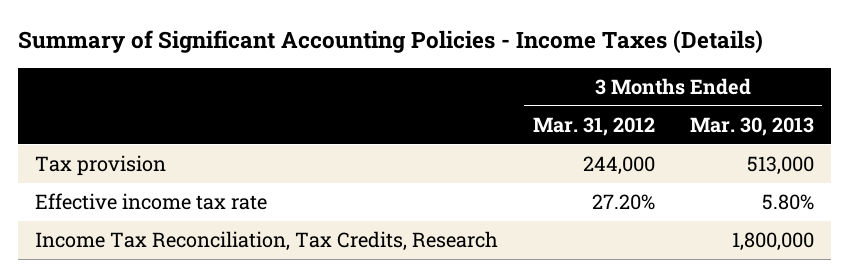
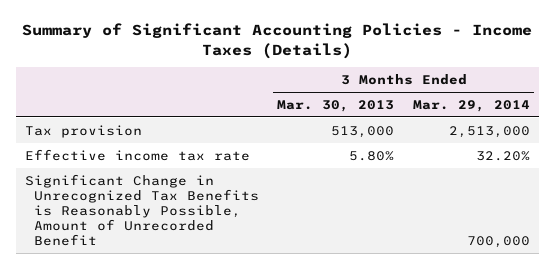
[532,116,655,136] Mar. 31, 2012 -> none
none -> [412,99,530,112] Mar. 29, 2014
[34,231,498,252] Income Tax Reconciliation, Tax Credits, Research -> none
none -> [24,173,260,247] Significant Change in Unrecognized Tax Benefits is Reasonably Possible, Amount of Unrecorded Benefit

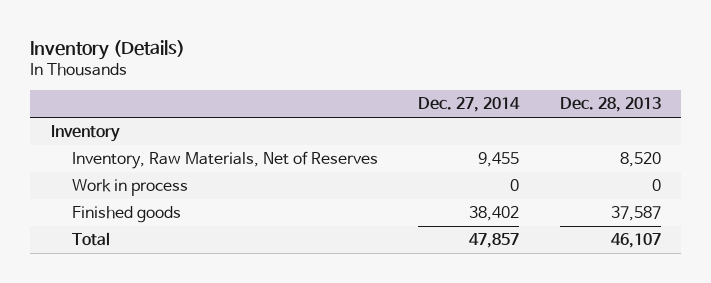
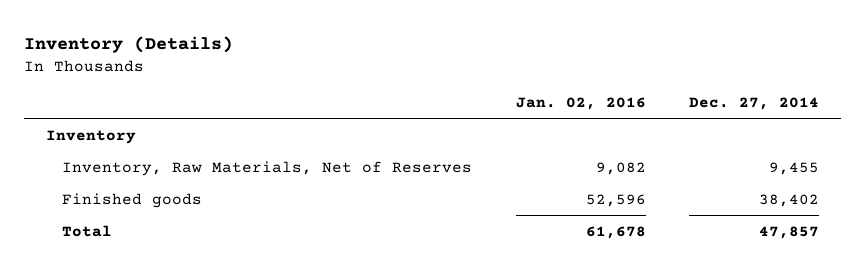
[559,97,661,113] Dec. 28, 2013 -> none
none -> [515,97,646,111] Jan. 02, 2016
[71,179,188,197] Work in process -> none

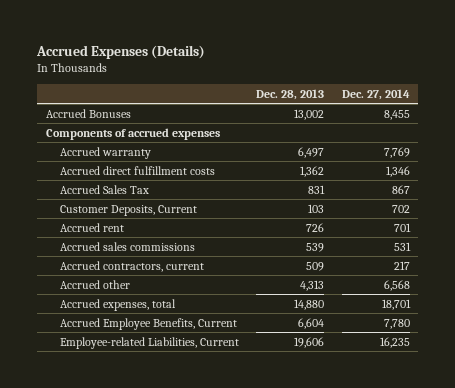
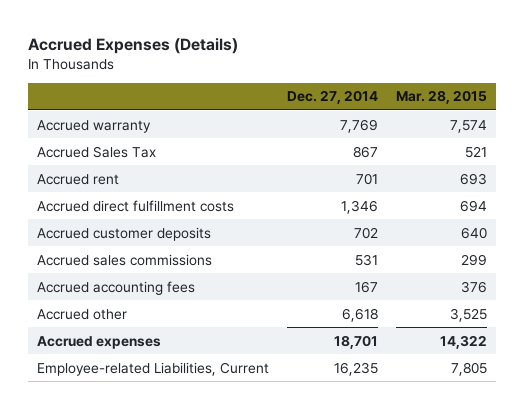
[256,88,325,100] Dec. 28, 2013 -> none
none -> [395,90,487,105] Mar. 28, 2015
[45,108,131,118] Accrued Bonuses -> none
[45,127,220,140] Components of accrued expenses -> none
[60,204,198,216] Customer Deposits, Current -> none
[60,165,216,175] Accrued direct fulfillment costs -> [37,199,235,212] Accrued direct fulfillment costs
none -> [37,226,212,241] Accrued customer deposits
[60,260,205,272] Accrued contractors, current -> none
[60,317,238,330] Accrued Employee Benefits, Current -> none
none -> [37,280,196,295] Accrued accounting fees
[383,279,410,291] 6,568 -> [342,307,379,322] 6,618
[60,298,177,311] Accrued expenses, total -> [37,335,162,349] Accrued expenses

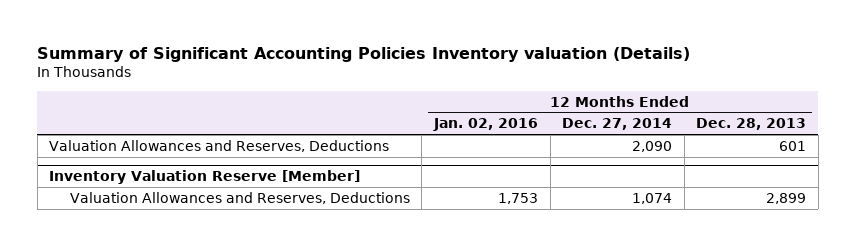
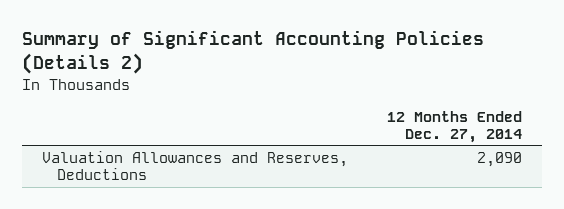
[37,46,691,62] Summary of Significant Accounting Policies Inventory valuation (Details) -> [21,30,484,75] Summary of Significant Accounting Policies (Details 2)
[433,118,539,132] Jan. 02, 2016 -> none
[696,118,807,131] Dec. 28, 2013 -> none
[49,170,361,185] Inventory Valuation Reserve [Member] -> none
[69,191,410,204] Valuation Allowances and Reserves, Deductions -> none

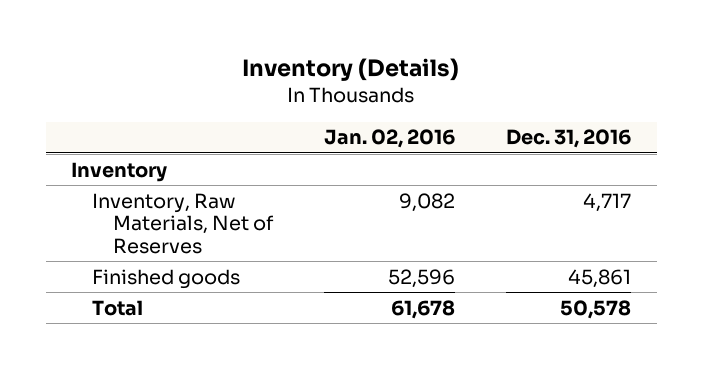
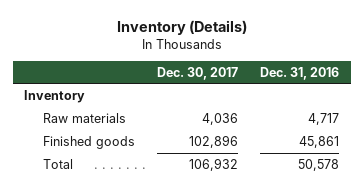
[324,129,456,149] Jan. 02, 2016 -> none
none -> [157,66,239,80] Dec. 30, 2017
[92,192,274,254] Inventory, Raw Materials, Net of Reserves -> [43,112,127,123] Raw materials

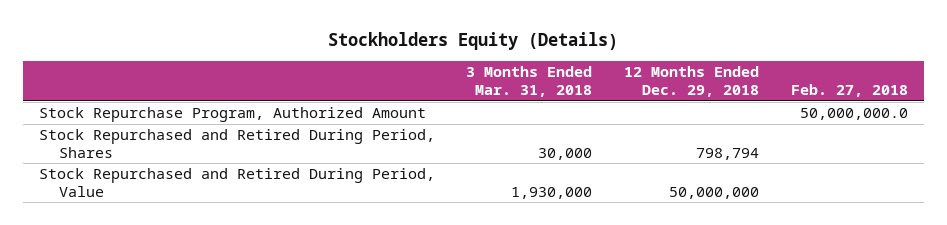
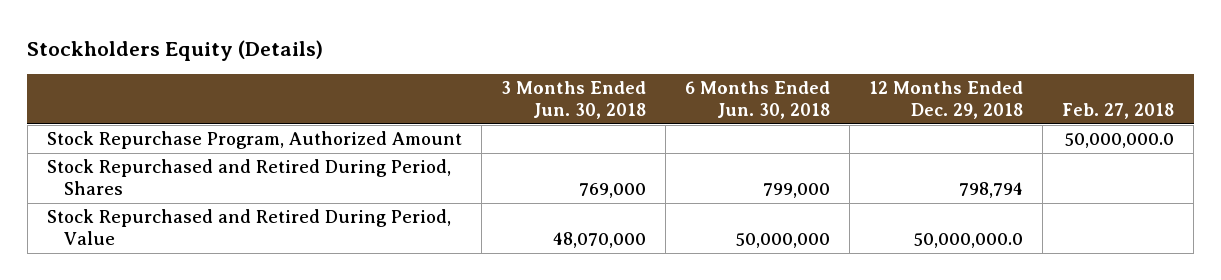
[466,66,593,98] 3 Months Ended Mar. 31, 2018 -> none
none -> [500,81,646,119] 3 Months Ended Jun. 30, 2018
none -> [685,81,831,119] 6 Months Ended Jun. 30, 2018
[669,186,760,199] 50,000,000 -> [913,233,1024,249] 50,000,000.0

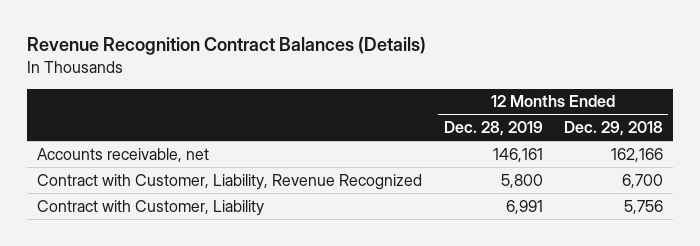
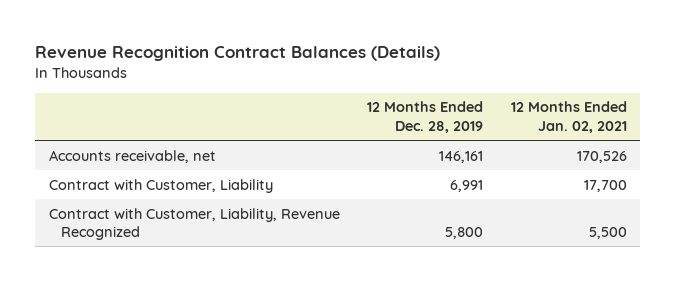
[563,121,663,137] Dec. 29, 2018 -> none
none -> [510,101,627,133] 12 Months Ended Jan. 02, 2021
[37,173,423,190] Contract with Customer, Liability, Revenue Recognized -> [48,207,340,241] Contract with Customer, Liability, Revenue Recognized

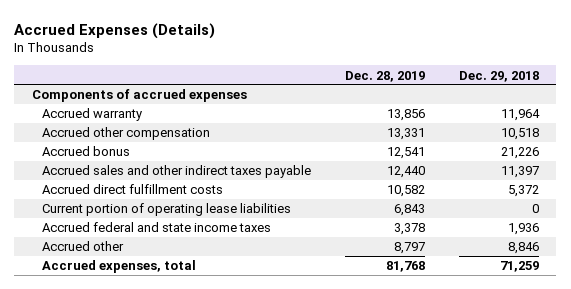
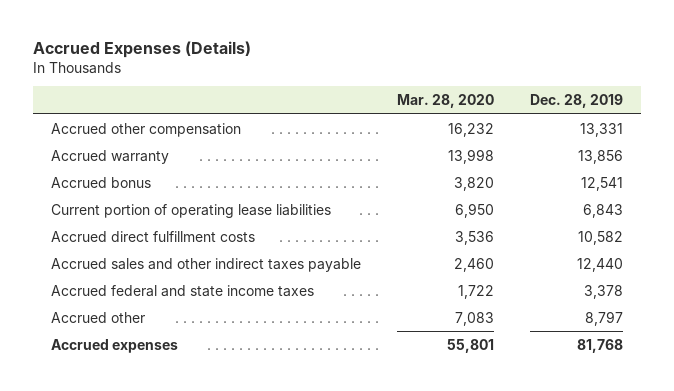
[459,70,540,82] Dec. 29, 2018 -> none
none -> [396,94,494,109] Mar. 28, 2020
[31,89,247,103] Components of accrued expenses -> none
[41,108,142,122] Accrued warranty -> [50,149,169,164] Accrued warranty
[41,184,223,195] Accrued direct fulfillment costs -> [50,230,255,242] Accrued direct fulfillment costs
[41,165,311,179] Accrued sales and other indirect taxes payable -> [50,257,361,272] Accrued sales and other indirect taxes payable
[41,260,196,274] Accrued expenses, total -> [50,338,178,353] Accrued expenses

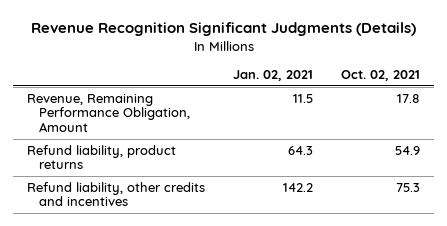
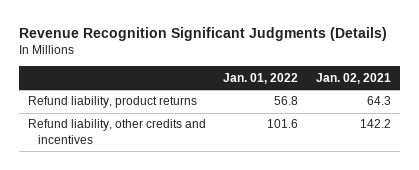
[340,70,420,82] Oct. 02, 2021 -> none
none -> [223,72,299,84] Jan. 01, 2022
[27,93,190,133] Revenue, Remaining Performance Obligation, Amount -> none

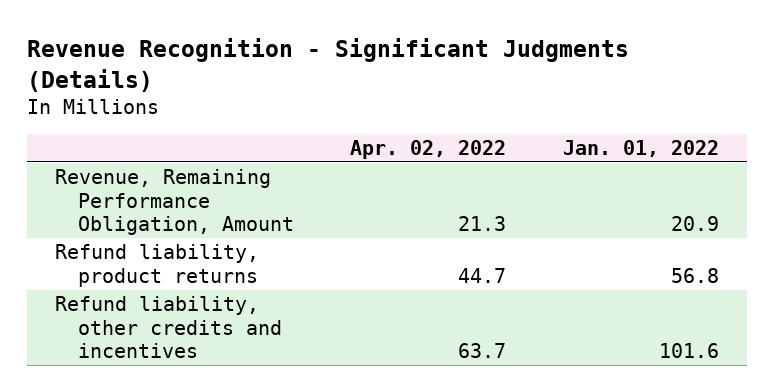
[19,26,388,41] Revenue Recognition Significant Judgments (Details) -> [26,38,629,92] Revenue Recognition - Significant Judgments (Details)
[315,72,391,84] Jan. 02, 2021 -> none
none -> [350,139,507,159] Apr. 02, 2022
none -> [54,169,294,236] Revenue, Remaining Performance Obligation, Amount

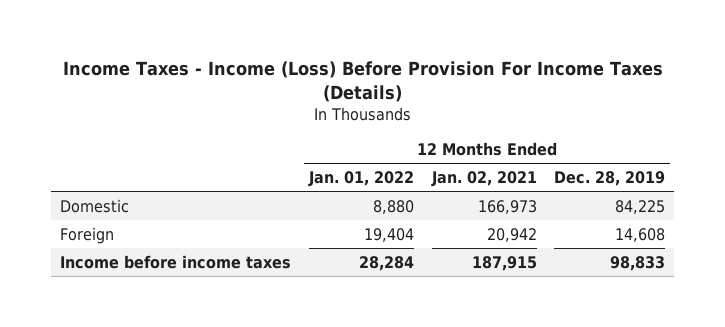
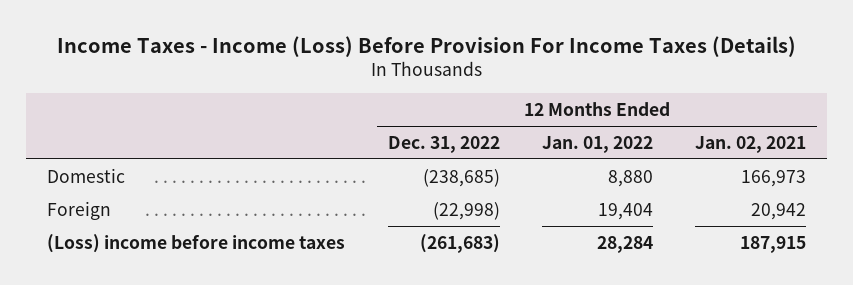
[554,170,666,186] Dec. 28, 2019 -> none
none -> [387,135,500,153] Dec. 31, 2022
[59,254,291,269] Income before income taxes -> [47,233,346,253] (Loss) income before income taxes

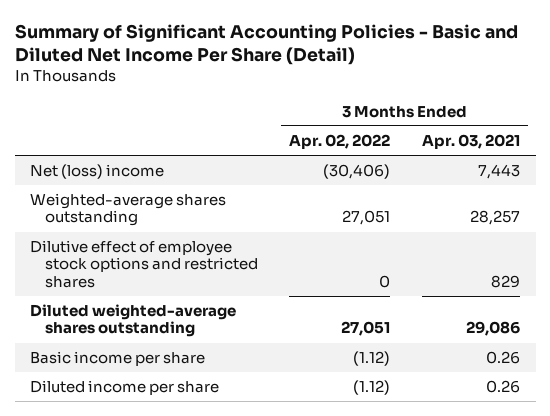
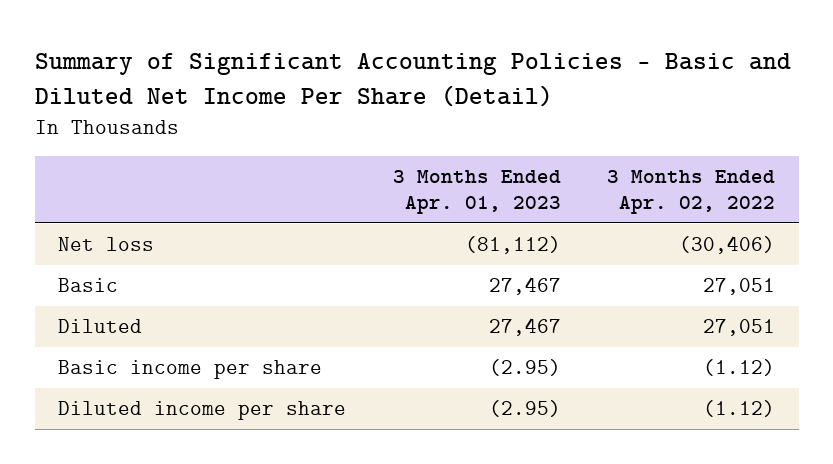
[422,133,521,149] Apr. 03, 2021 -> none
none -> [392,170,561,215] 3 Months Ended Apr. 01, 2023
[30,240,258,288] Dilutive effect of employee stock options and restricted shares -> none
[30,164,165,180] Net (loss) income -> [58,237,155,252] Net loss
[30,193,227,227] Weighted-average shares outstanding -> [58,278,119,293] Basic
[30,304,237,338] Diluted weighted-average shares outstanding -> [58,319,143,334] Diluted

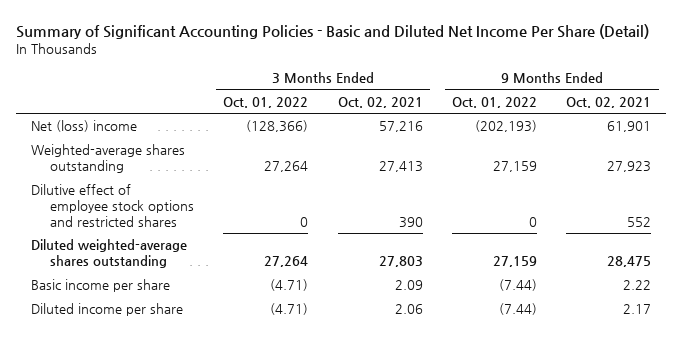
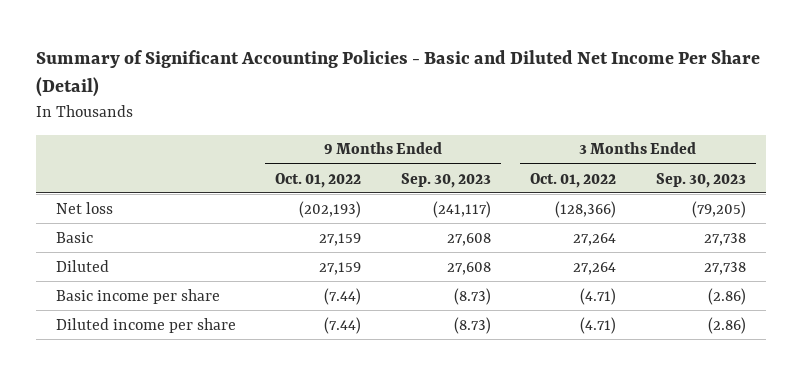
[337,96,423,108] Oct. 02, 2021 -> none
[566,96,652,108] Oct. 02, 2021 -> none
none -> [400,172,491,188] Sep. 30, 2023
none -> [655,172,746,188] Sep. 30, 2023
[30,184,194,228] Dilutive effect of employee stock options and restricted shares -> none
[30,120,137,133] Net (loss) income -> [55,201,113,214] Net loss
[30,144,185,174] Weighted-average shares outstanding -> [55,231,93,243] Basic
[30,239,187,269] Diluted weighted-average shares outstanding -> [55,259,109,272] Diluted

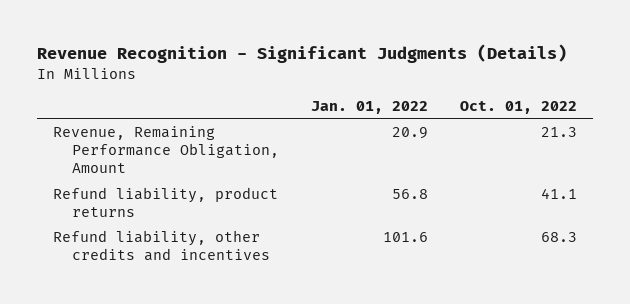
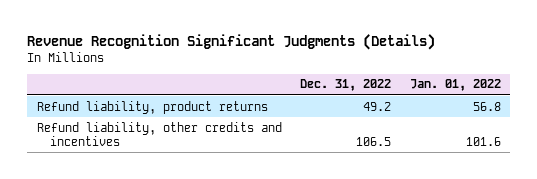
[37,44,568,64] Revenue Recognition - Significant Judgments (Details) -> [27,33,436,50] Revenue Recognition Significant Judgments (Details)
[459,100,577,114] Oct. 01, 2022 -> none
none -> [300,79,392,92] Dec. 31, 2022
[53,125,280,174] Revenue, Remaining Performance Obligation, Amount -> none

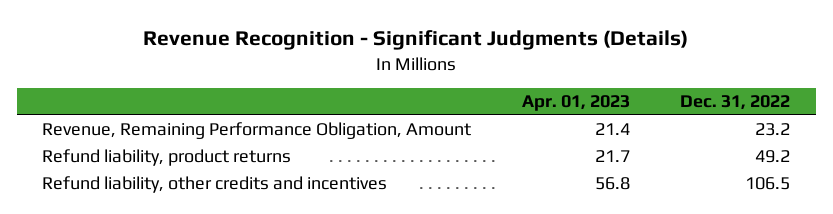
[27,33,436,50] Revenue Recognition Significant Judgments (Details) -> [143,30,689,51] Revenue Recognition - Significant Judgments (Details)
[409,79,501,92] Jan. 01, 2022 -> none
none -> [521,95,630,112] Apr. 01, 2023
none -> [42,122,472,140] Revenue, Remaining Performance Obligation, Amount

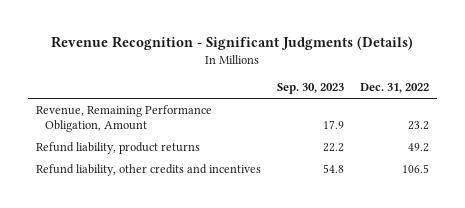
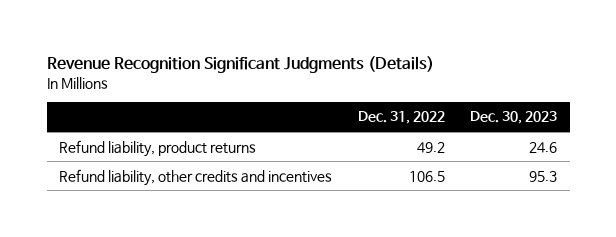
[51,36,414,51] Revenue Recognition - Significant Judgments (Details) -> [46,55,434,73] Revenue Recognition Significant Judgments (Details)
[276,83,344,95] Sep. 30, 2023 -> none
none -> [469,111,557,125] Dec. 30, 2023
[35,105,212,133] Revenue, Remaining Performance Obligation, Amount -> none

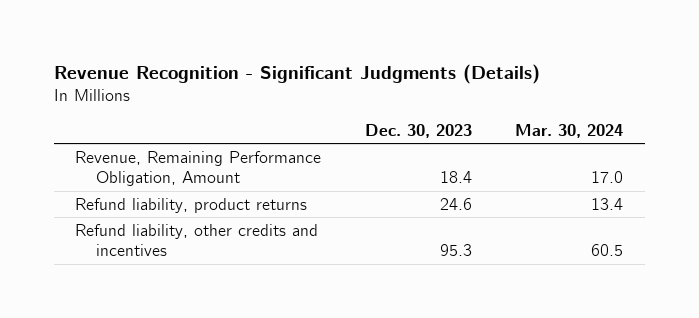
[46,55,434,73] Revenue Recognition Significant Judgments (Details) -> [53,64,540,85] Revenue Recognition - Significant Judgments (Details)
[357,111,445,125] Dec. 31, 2022 -> none
none -> [515,123,624,138] Mar. 30, 2024
none -> [75,150,322,187] Revenue, Remaining Performance Obligation, Amount

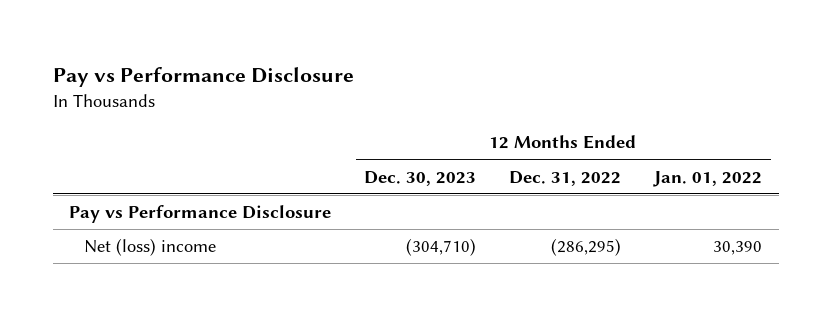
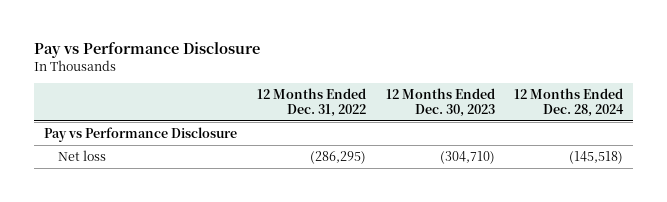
[653,170,763,187] Jan. 01, 2022 -> none
none -> [514,88,625,118] 12 Months Ended Dec. 28, 2024
[83,238,216,257] Net (loss) income -> [57,149,106,161] Net loss

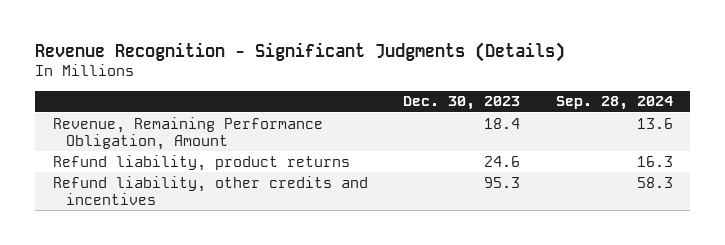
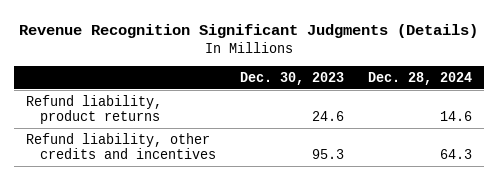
[34,42,565,63] Revenue Recognition - Significant Judgments (Details) -> [19,23,479,38] Revenue Recognition Significant Judgments (Details)
[555,96,673,111] Sep. 28, 2024 -> none
none -> [368,72,473,86] Dec. 28, 2024
[52,116,323,150] Revenue, Remaining Performance Obligation, Amount -> none

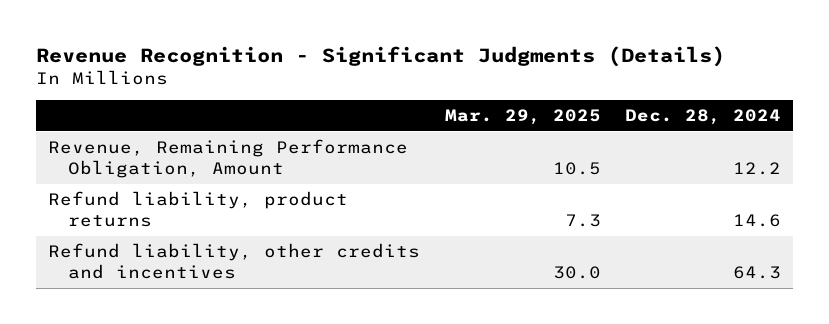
[19,23,479,38] Revenue Recognition Significant Judgments (Details) -> [36,45,726,67] Revenue Recognition - Significant Judgments (Details)
[240,72,345,86] Dec. 30, 2023 -> none
none -> [444,109,601,126] Mar. 29, 2025
none -> [48,139,409,179] Revenue, Remaining Performance Obligation, Amount

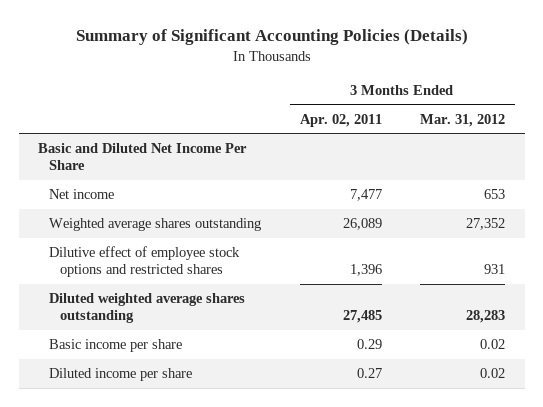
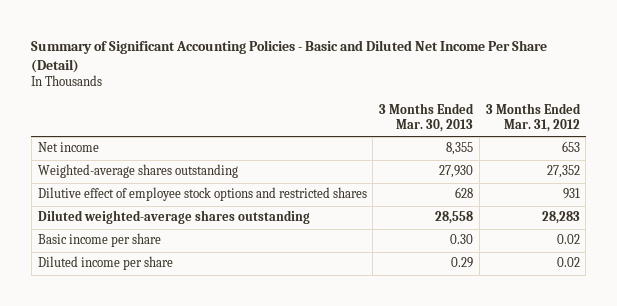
[75,29,468,46] Summary of Significant Accounting Policies (Details) -> [31,39,548,73] Summary of Significant Accounting Policies - Basic and Diluted Net Income Per Share (Detail)
[299,113,382,127] Apr. 02, 2011 -> none
none -> [379,103,475,133] 3 Months Ended Mar. 30, 2013
[37,143,247,171] Basic and Diluted Net Income Per Share -> none
[49,218,262,232] Weighted average shares outstanding -> [37,164,238,179] Weighted-average shares outstanding
[49,293,246,324] Diluted weighted average shares outstanding -> [37,210,310,225] Diluted weighted-average shares outstanding

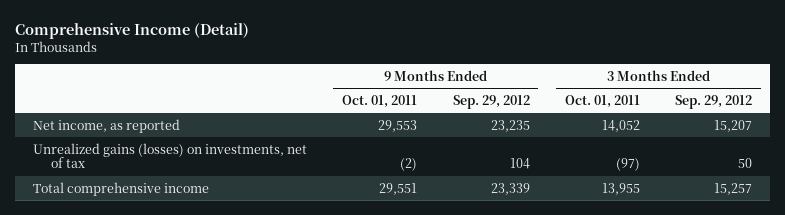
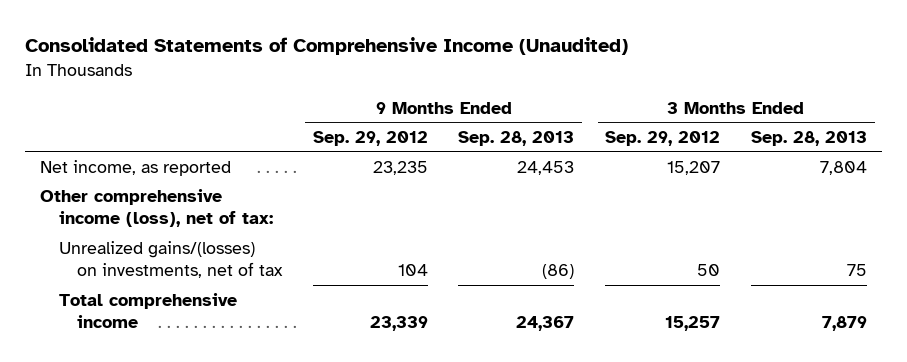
[15,22,250,39] Comprehensive Income (Detail) -> [24,37,628,56] Consolidated Statements of Comprehensive Income (Unaudited)
[342,95,418,109] Oct. 01, 2011 -> none
[565,95,641,109] Oct. 01, 2011 -> none
none -> [458,130,575,146] Sep. 28, 2013
none -> [751,130,868,146] Sep. 28, 2013
none -> [40,188,273,227] Other comprehensive income (loss), net of tax:
[32,142,307,169] Unrealized gains (losses) on investments, net of tax -> [58,240,283,278] Unrealized gains/(losses) on investments, net of tax

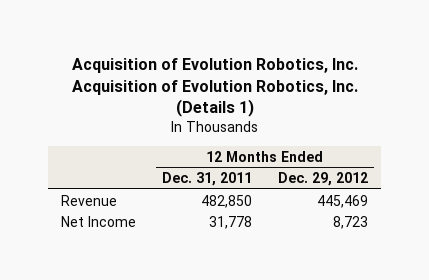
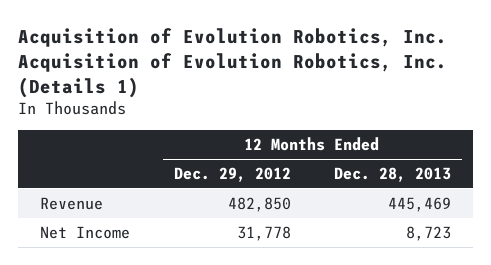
[162,171,253,186] Dec. 31, 2011 -> none
none -> [334,167,452,183] Dec. 28, 2013
[316,194,368,208] 445,469 -> [227,196,291,212] 482,850
[332,215,368,229] 8,723 -> [236,225,291,241] 31,778

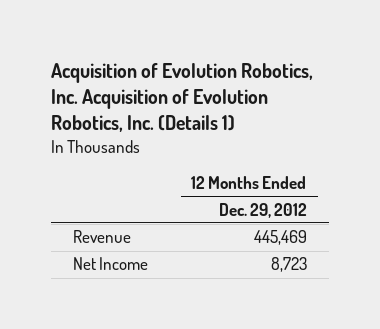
[334,167,452,183] Dec. 28, 2013 -> none
[227,196,291,212] 482,850 -> [253,230,307,246] 445,469
[236,225,291,241] 31,778 -> [270,257,307,273] 8,723

